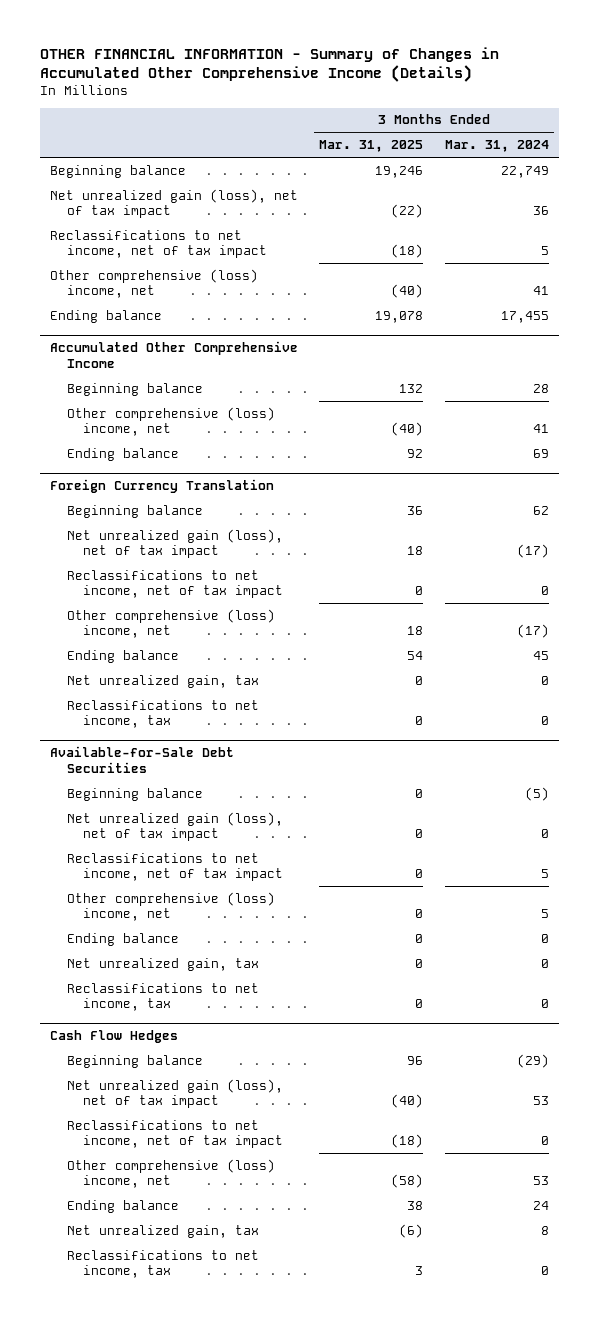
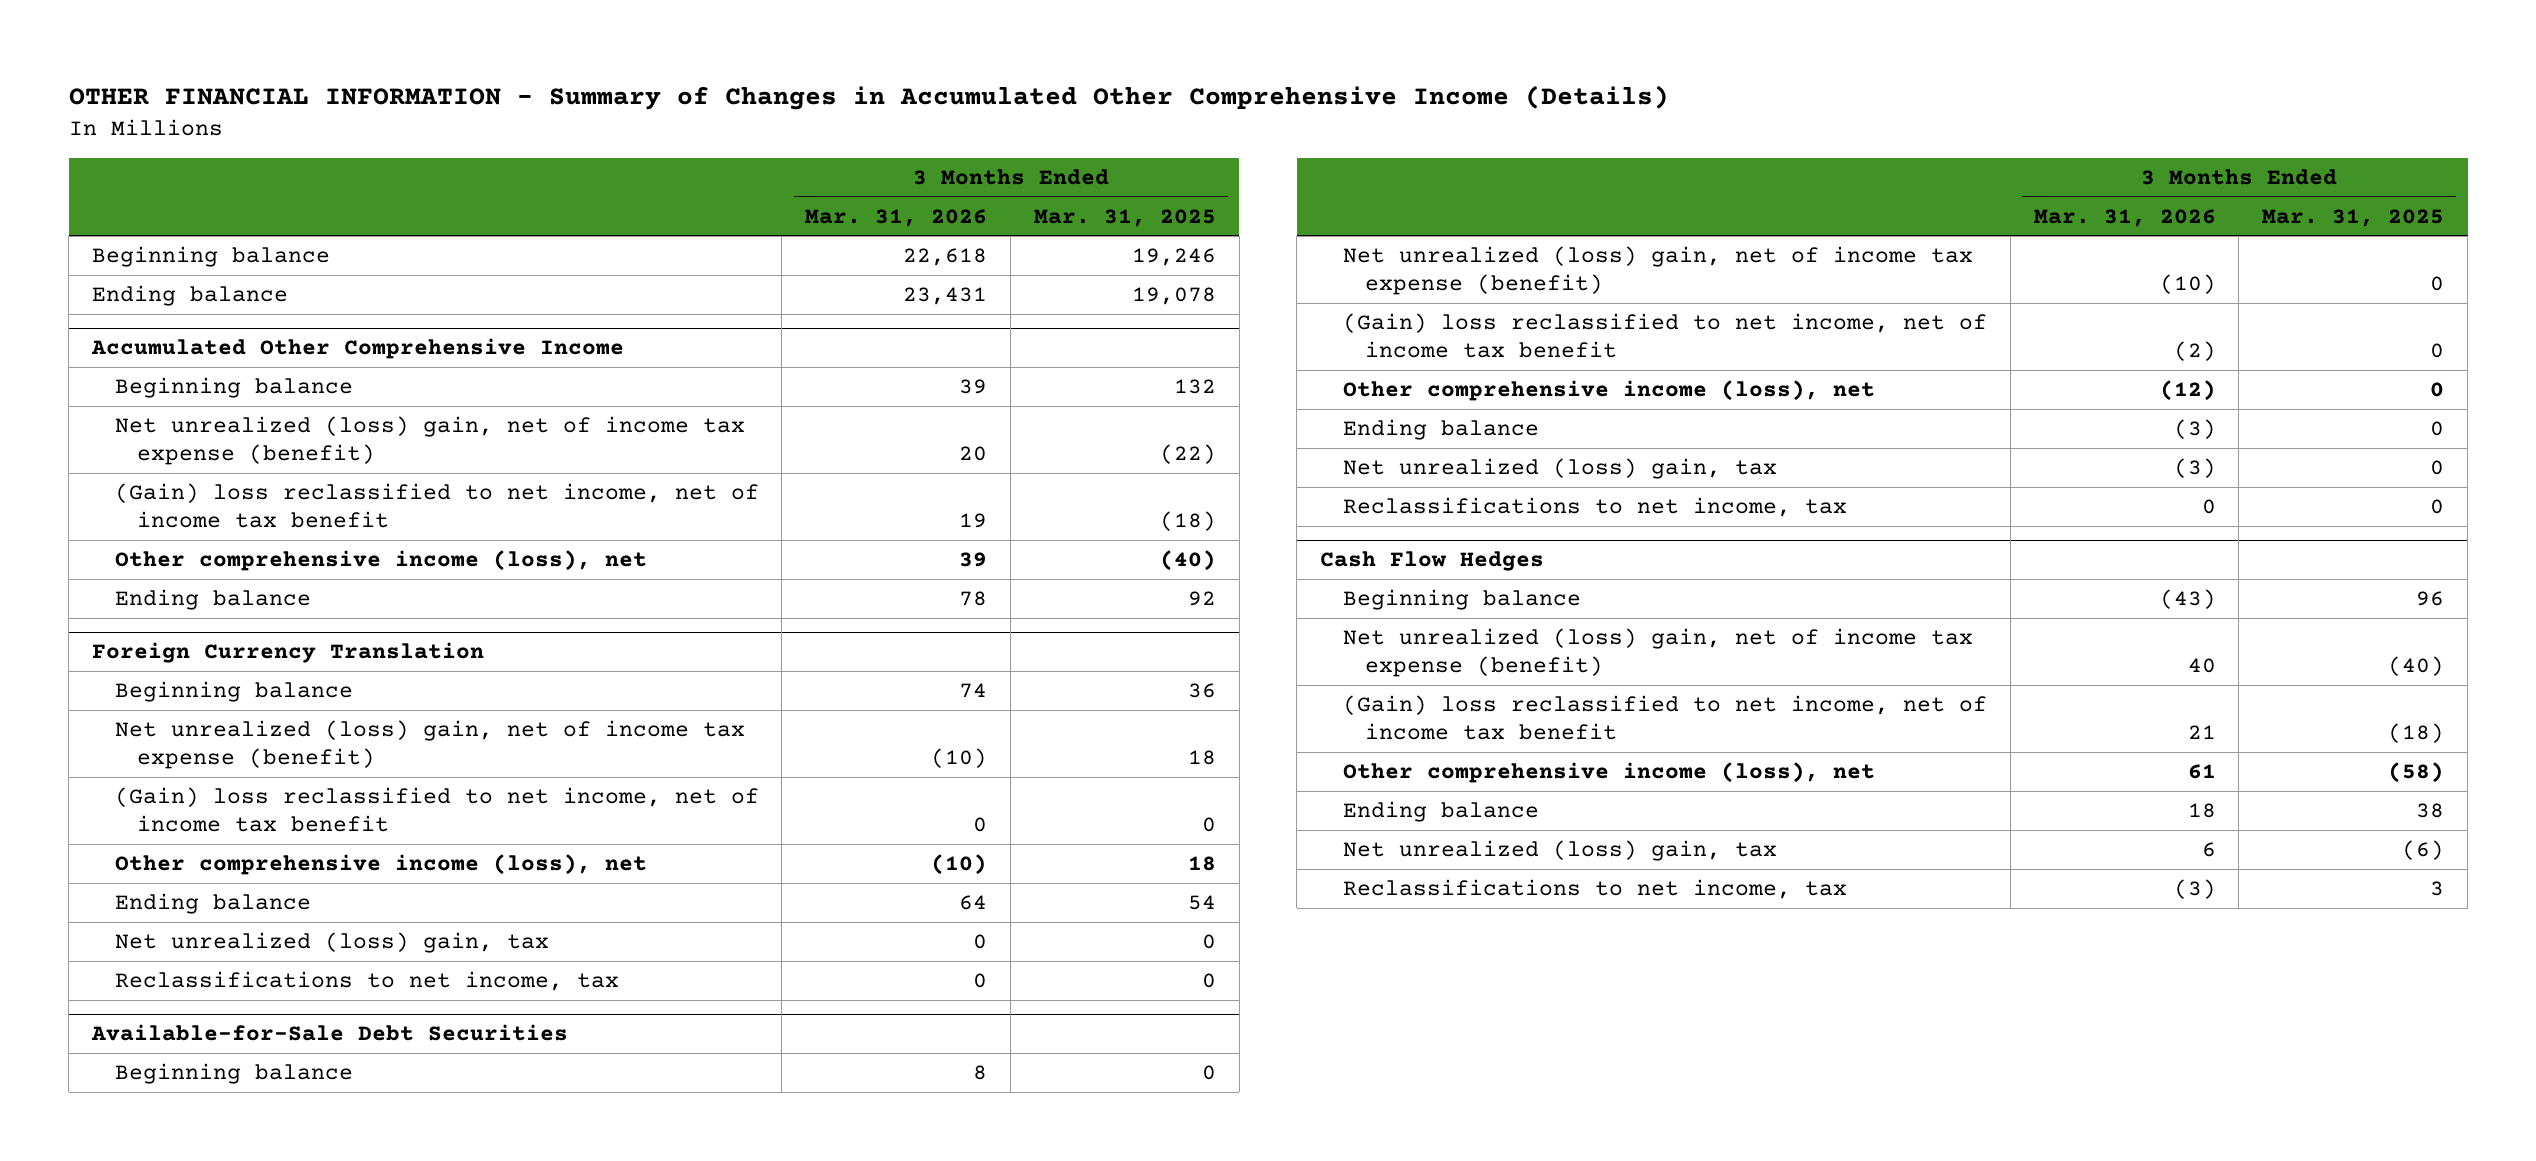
[444,140,549,153] Mar. 31, 2024 -> none
none -> [805,208,988,227] Mar. 31, 2026
[50,188,299,218] Net unrealized gain (loss), net of tax impact -> none
[50,229,267,258] Reclassifications to net income, net of tax impact -> none
[50,268,259,298] Other comprehensive (loss) income, net -> none
none -> [114,415,745,465] Net unrealized (loss) gain, net of income tax expense (benefit)
none -> [114,482,759,528] (Gain) loss reclassified to net income, net of income tax benefit
[66,406,275,436] Other comprehensive (loss) income, net -> [114,549,647,571] Other comprehensive income (loss), net
[66,528,283,558] Net unrealized gain (loss), net of tax impact -> [114,719,745,769] Net unrealized (loss) gain, net of income tax expense (benefit)
[66,569,284,598] Reclassifications to net income, net of tax impact -> [114,786,759,832] (Gain) loss reclassified to net income, net of income tax benefit
[66,608,275,638] Other comprehensive (loss) income, net -> [114,853,647,875] Other comprehensive income (loss), net
[66,674,259,688] Net unrealized gain, tax -> [114,931,549,953] Net unrealized (loss) gain, tax
[66,811,283,841] Net unrealized gain (loss), net of tax impact -> [1342,245,1973,295] Net unrealized (loss) gain, net of income tax expense (benefit)
[66,852,284,881] Reclassifications to net income, net of tax impact -> [1342,312,1987,358] (Gain) loss reclassified to net income, net of income tax benefit
[66,891,275,921] Other comprehensive (loss) income, net -> [1342,379,1875,401] Other comprehensive income (loss), net
[66,957,259,971] Net unrealized gain, tax -> [1342,457,1777,479] Net unrealized (loss) gain, tax
[66,1078,283,1108] Net unrealized gain (loss), net of tax impact -> [1342,627,1973,677] Net unrealized (loss) gain, net of income tax expense (benefit)
[66,1119,284,1148] Reclassifications to net income, net of tax impact -> [1342,694,1987,740] (Gain) loss reclassified to net income, net of income tax benefit
[66,1158,275,1188] Other comprehensive (loss) income, net -> [1342,761,1875,783] Other comprehensive income (loss), net
[66,1224,259,1238] Net unrealized gain, tax -> [1342,839,1777,861] Net unrealized (loss) gain, tax

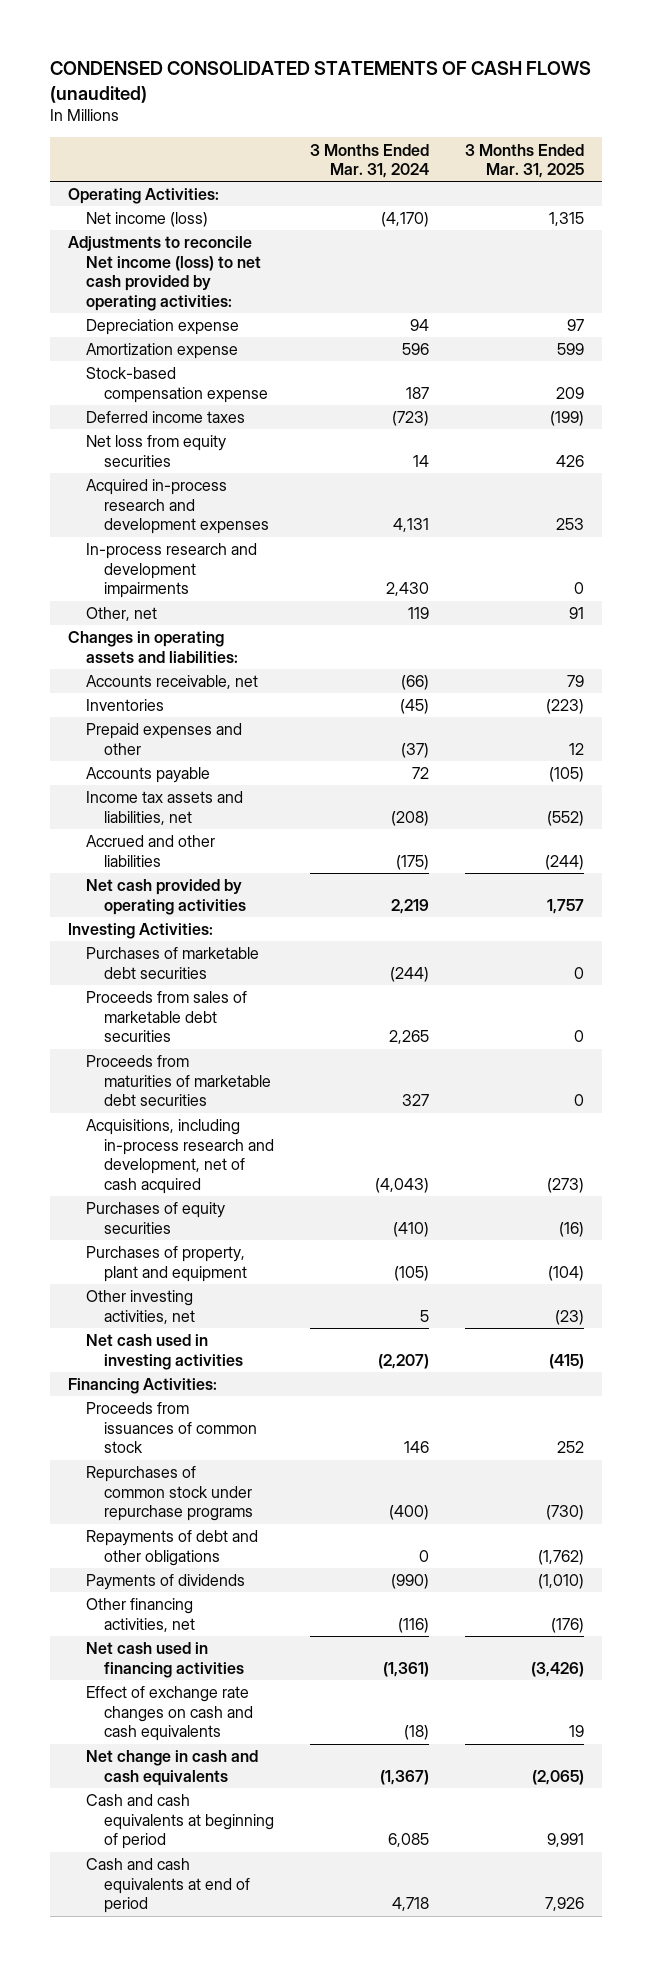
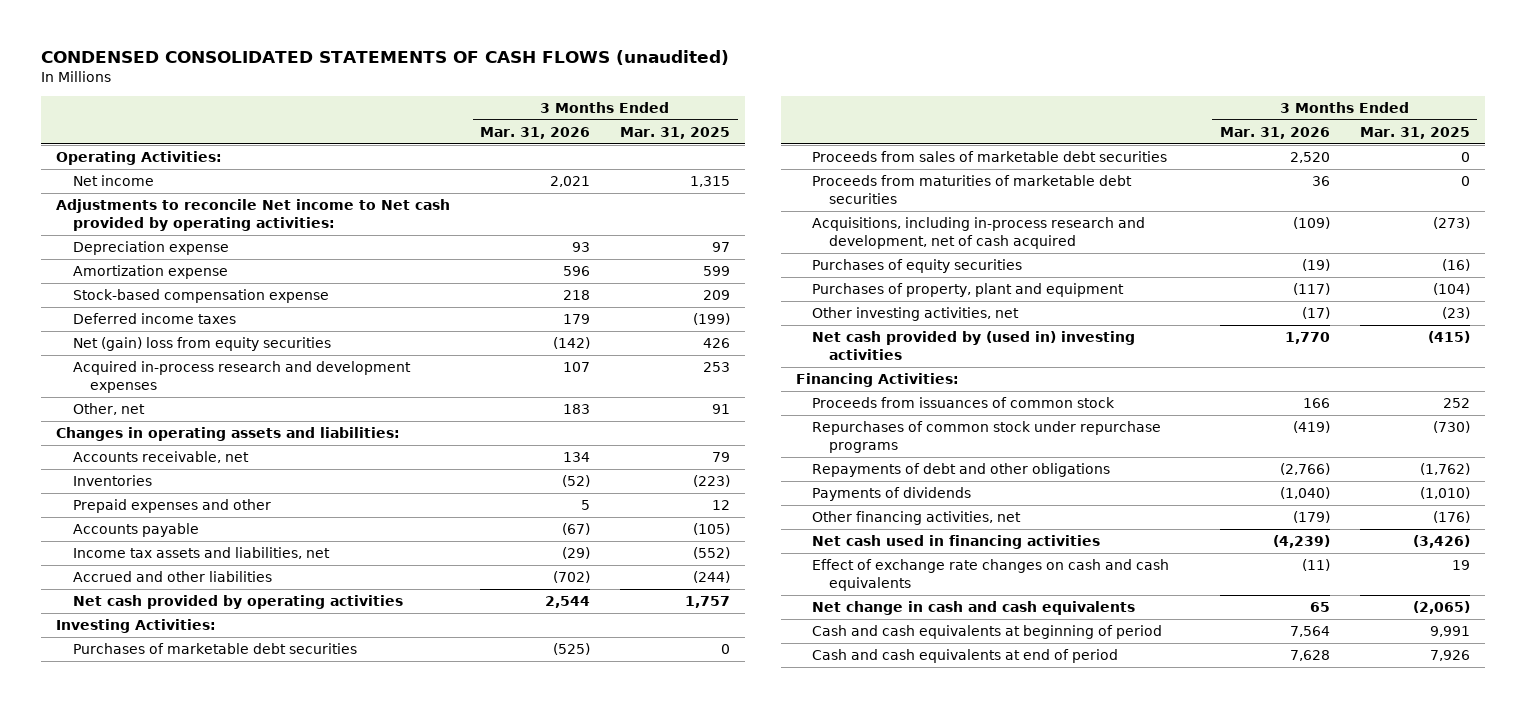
[309,143,429,179] 3 Months Ended Mar. 31, 2024 -> none
none -> [480,126,591,139] Mar. 31, 2026
[85,212,208,228] Net income (loss) -> [72,175,154,187] Net income
[67,236,261,311] Adjustments to reconcile Net income (loss) to net cash provided by operating activities: -> [56,199,451,232] Adjustments to reconcile Net income to Net cash provided by operating activities:
[85,435,226,467] Net loss from equity securities -> [72,337,331,352] Net (gain) loss from equity securities
[85,543,257,599] In-process research and development impairments -> none
[85,1334,243,1370] Net cash used in investing activities -> [812,331,1136,361] Net cash provided by (used in) investing activities

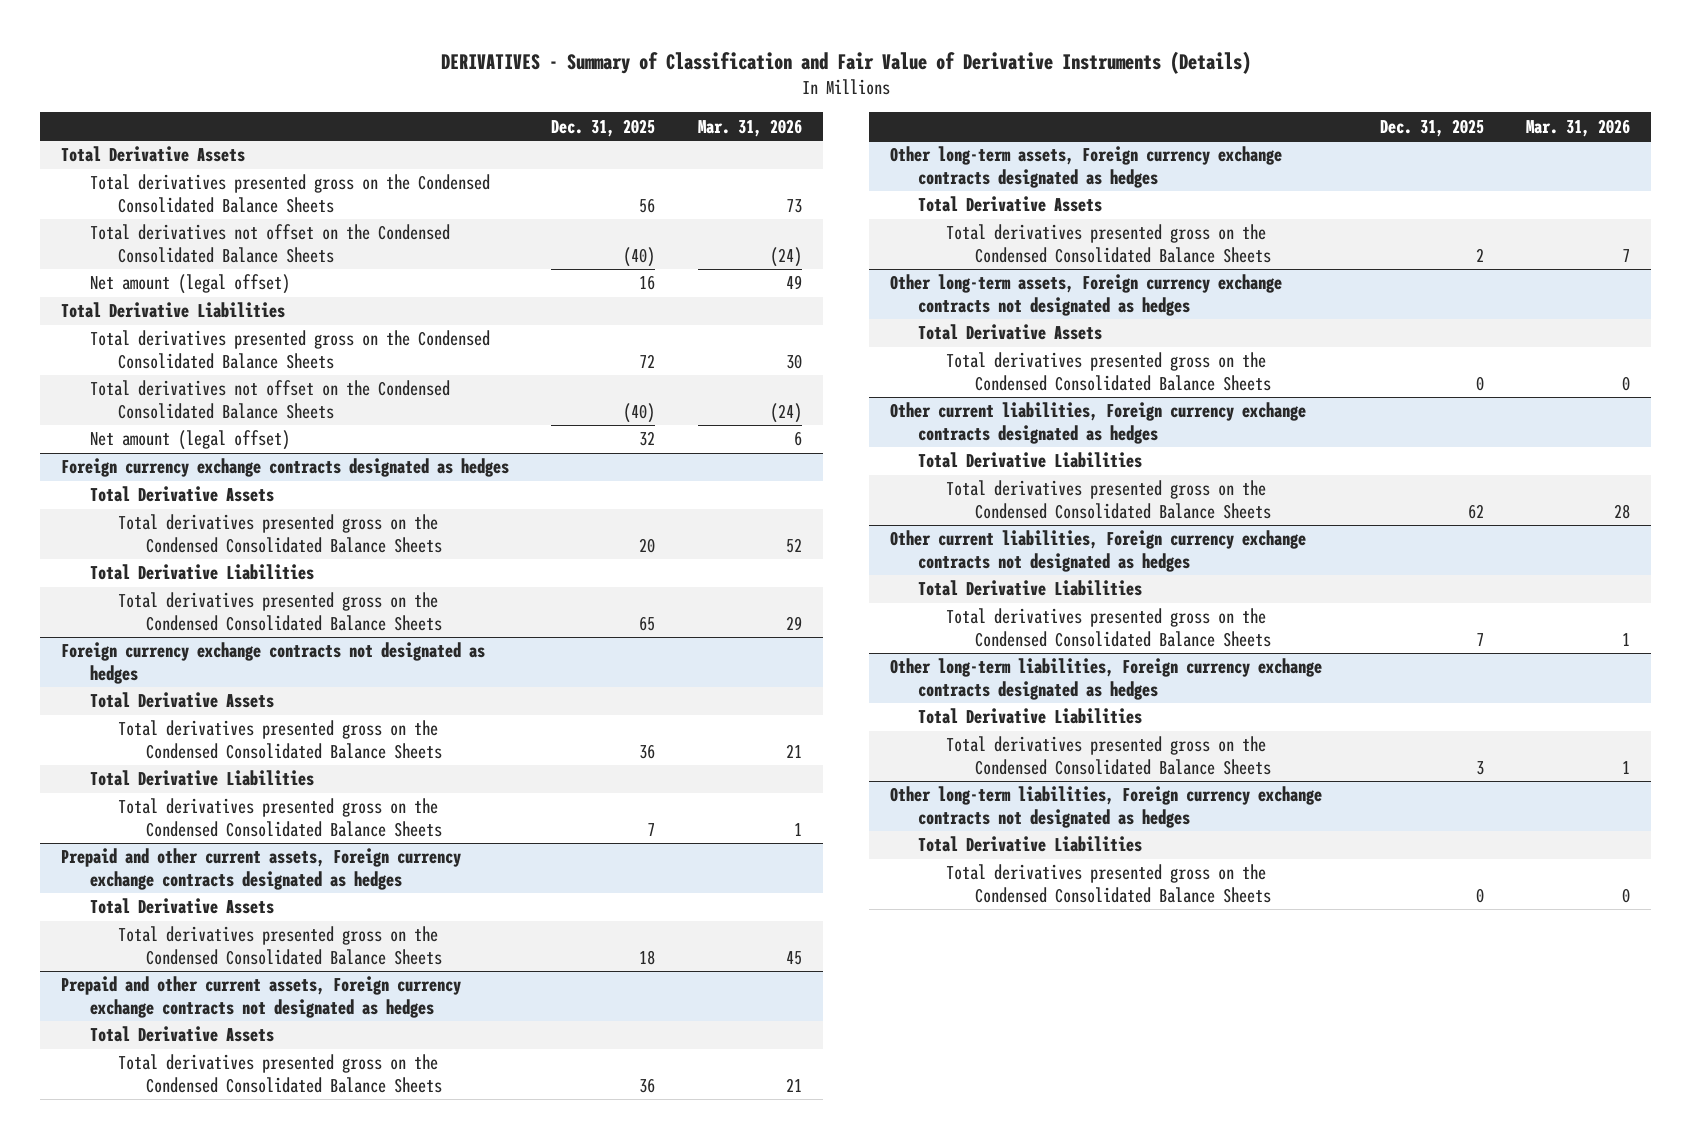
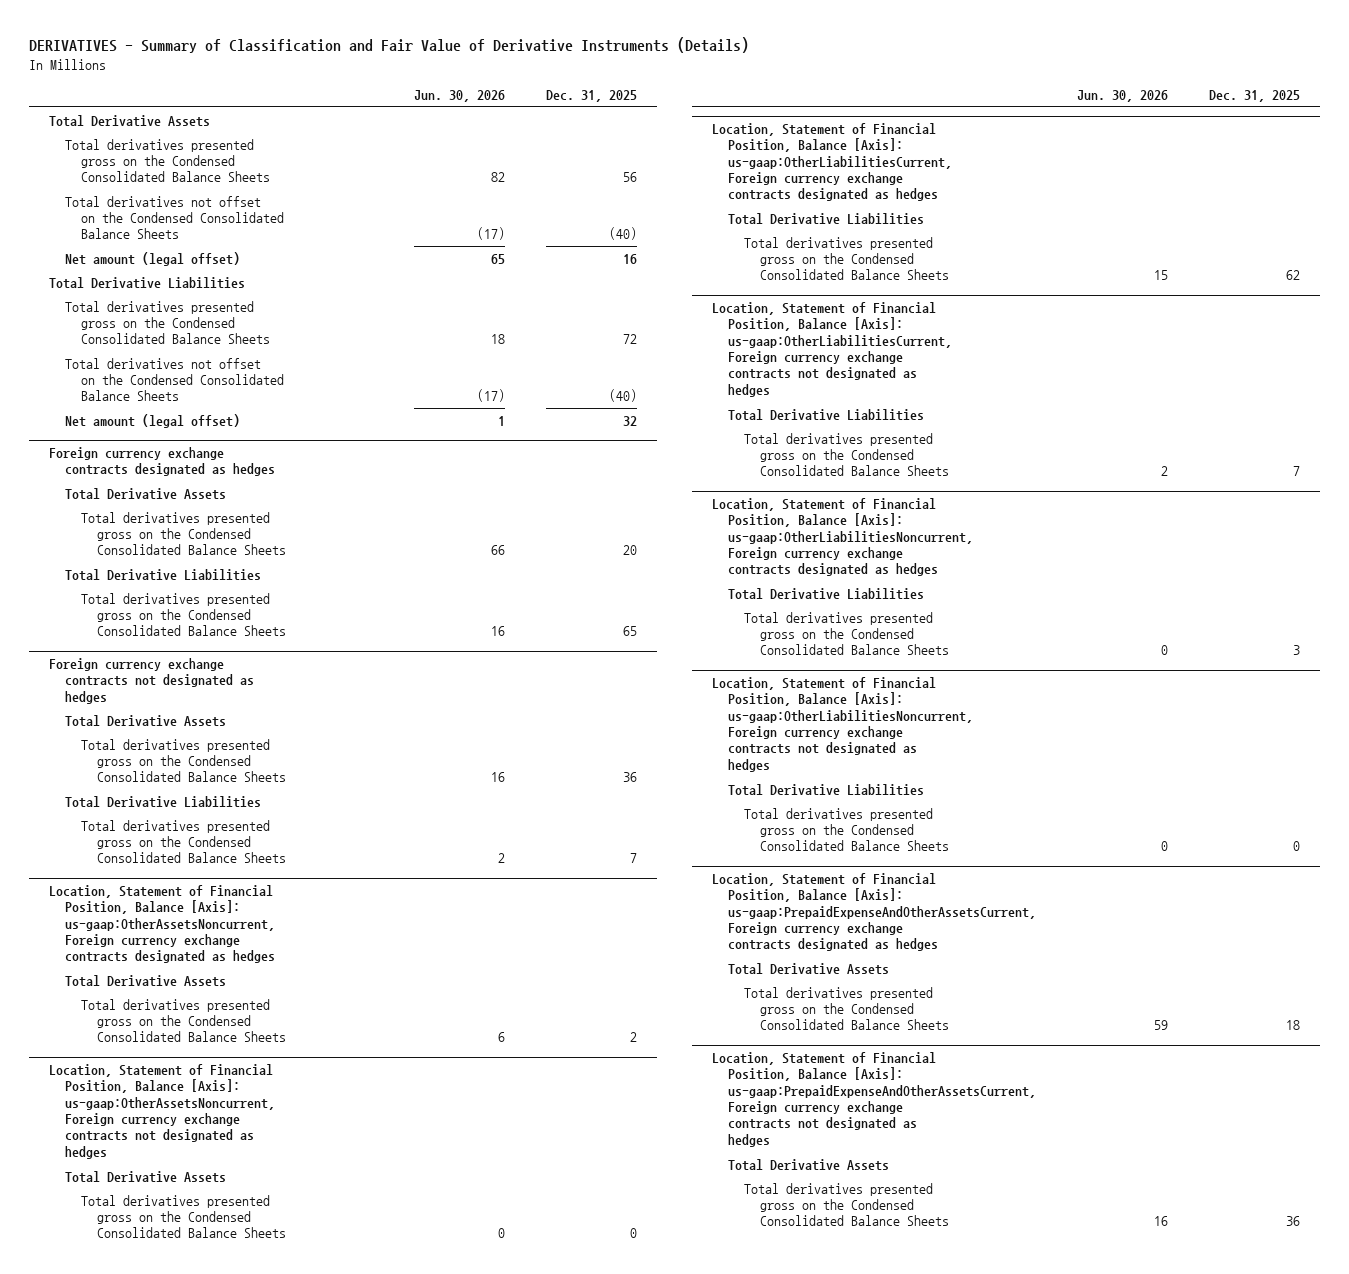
[697,118,802,137] Mar. 31, 2026 -> none
none -> [413,89,505,102] Jun. 30, 2026
[61,848,462,890] Prepaid and other current assets, Foreign currency exchange contracts designated as hedges -> none
[89,898,274,915] Total Derivative Assets -> none
[117,926,443,965] Total derivatives presented gross on the Condensed Consolidated Balance Sheets -> none
[61,976,462,1018] Prepaid and other current assets, Foreign currency exchange contracts not designated as hedges -> none
[89,1026,274,1043] Total Derivative Assets -> none
[117,1054,443,1093] Total derivatives presented gross on the Condensed Consolidated Balance Sheets -> none
[889,146,1282,188] Other long-term assets, Foreign currency exchange contracts designated as hedges -> none
none -> [49,884,276,964] Location, Statement of Financial Position, Balance [Axis]: us-gaap:OtherAssetsNoncurrent, Foreign currency exchange contracts designated as hedges
[889,274,1282,316] Other long-term assets, Foreign currency exchange contracts not designated as hedges -> none
none -> [49,1063,276,1159] Location, Statement of Financial Position, Balance [Axis]: us-gaap:OtherAssetsNoncurrent, Foreign currency exchange contracts not designated as hedges
[889,402,1306,444] Other current liabilities, Foreign currency exchange contracts designated as hedges -> none
none -> [711,122,952,202] Location, Statement of Financial Position, Balance [Axis]: us-gaap:OtherLiabilitiesCurrent, Foreign currency exchange contracts designated as hedges
[889,530,1306,572] Other current liabilities, Foreign currency exchange contracts not designated as hedges -> none
none -> [711,301,952,397] Location, Statement of Financial Position, Balance [Axis]: us-gaap:OtherLiabilitiesCurrent, Foreign currency exchange contracts not designated as hedges
[889,658,1322,700] Other long-term liabilities, Foreign currency exchange contracts designated as hedges -> none
none -> [711,497,973,577] Location, Statement of Financial Position, Balance [Axis]: us-gaap:OtherLiabilitiesNoncurrent, Foreign currency exchange contracts designated as hedges
[889,786,1322,828] Other long-term liabilities, Foreign currency exchange contracts not designated as hedges -> none
none -> [711,676,973,772] Location, Statement of Financial Position, Balance [Axis]: us-gaap:OtherLiabilitiesNoncurrent, Foreign currency exchange contracts not designated as hedges
none -> [711,872,1036,952] Location, Statement of Financial Position, Balance [Axis]: us-gaap:PrepaidExpenseAndOtherAssetsCurrent, Foreign currency exchange contracts designated as hedges
none -> [727,962,889,975] Total Derivative Assets
none -> [743,986,949,1031] Total derivatives presented gross on the Condensed Consolidated Balance Sheets
none -> [711,1051,1036,1147] Location, Statement of Financial Position, Balance [Axis]: us-gaap:PrepaidExpenseAndOtherAssetsCurrent, Foreign currency exchange contracts not designated as hedges
none -> [727,1158,889,1171] Total Derivative Assets
none -> [743,1182,949,1227] Total derivatives presented gross on the Condensed Consolidated Balance Sheets

